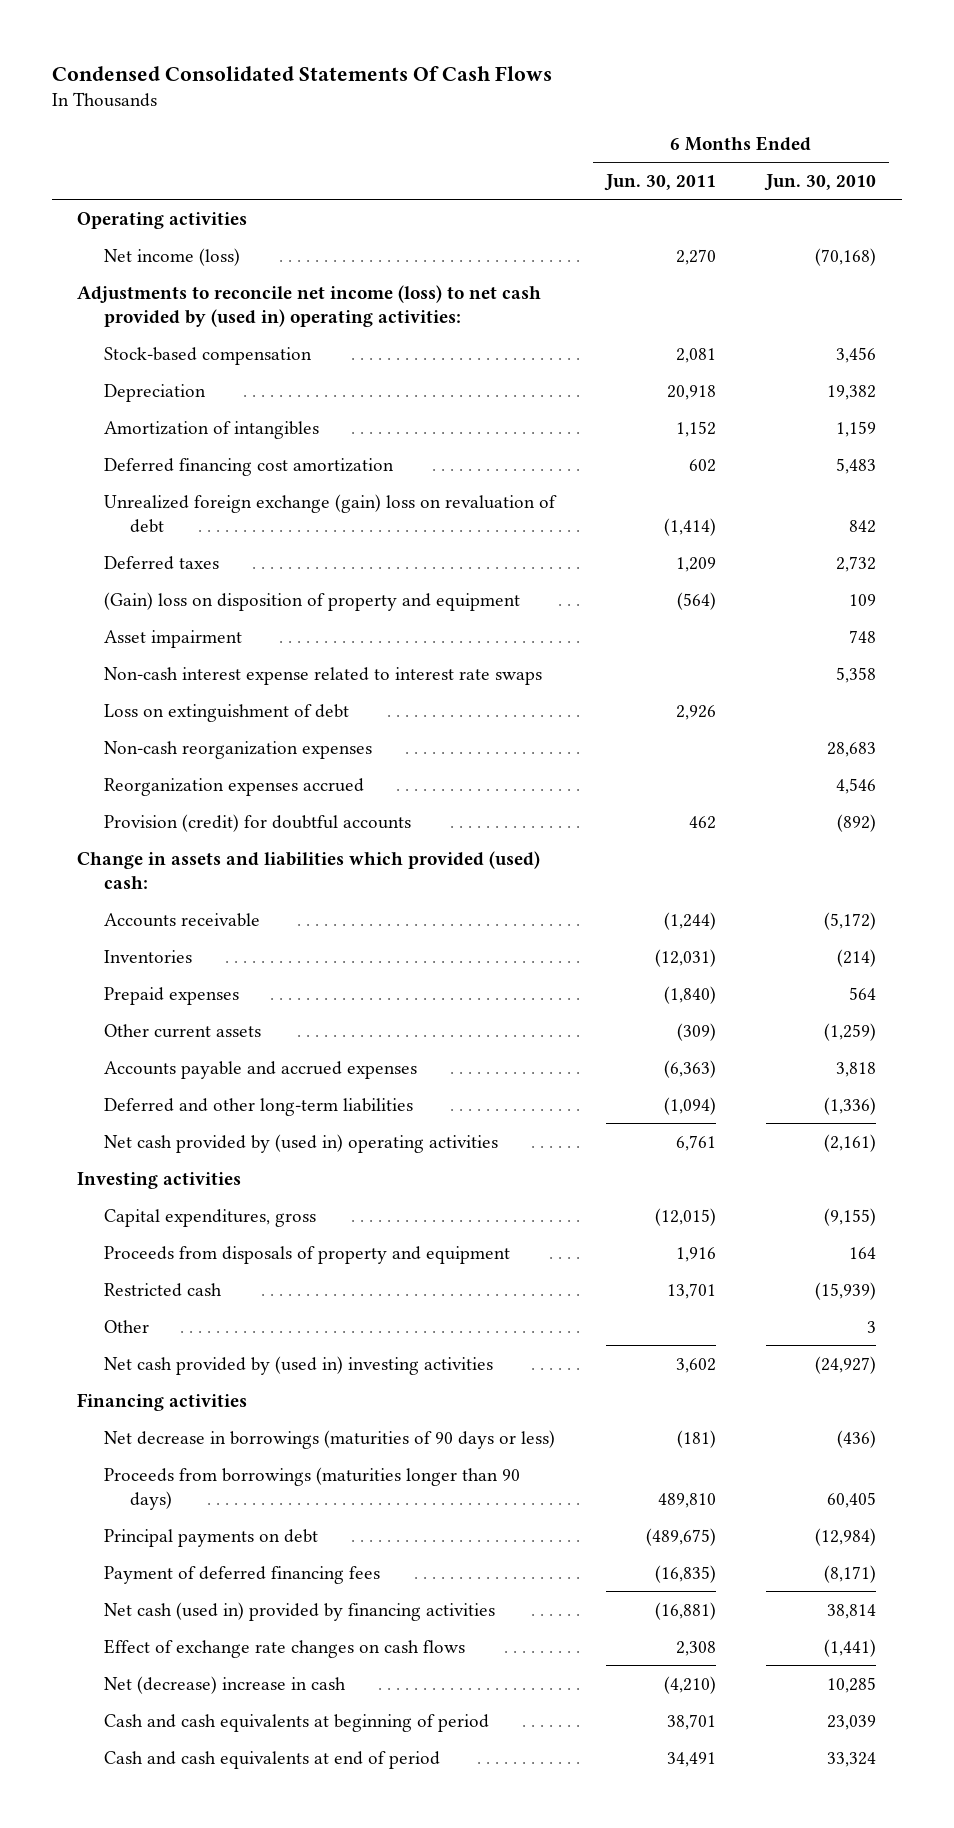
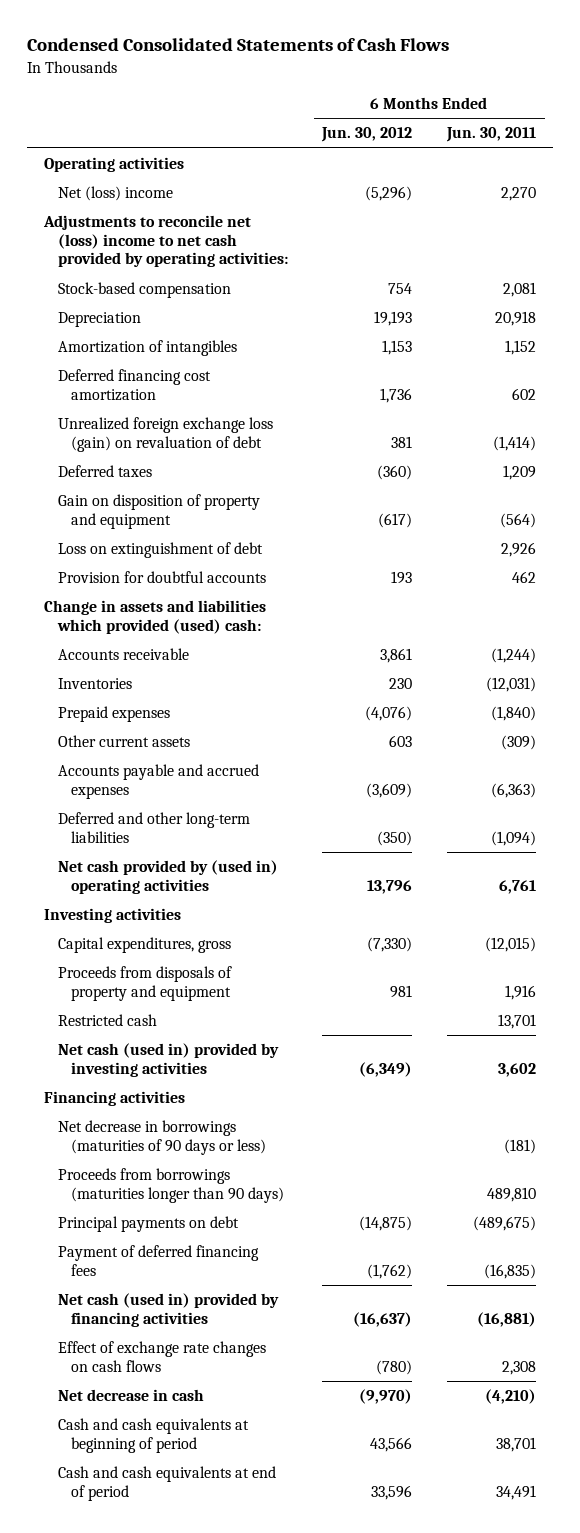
[51,65,552,81] Condensed Consolidated Statements Of Cash Flows -> [26,38,449,52] Condensed Consolidated Statements of Cash Flows
[764,173,877,191] Jun. 30, 2010 -> none
none -> [321,127,413,143] Jun. 30, 2012
[103,247,240,266] Net income (loss) -> [57,186,173,202] Net (loss) income
[77,284,542,327] Adjustments to reconcile net income (loss) to net cash provided by (used in) operating activities: -> [43,215,288,268] Adjustments to reconcile net (loss) income to net cash provided by operating activities:
[103,493,557,533] Unrealized foreign exchange (gain) loss on revaluation of debt -> [57,417,273,452] Unrealized foreign exchange loss (gain) on revaluation of debt
[103,629,242,648] Asset impairment -> none
[103,666,542,685] Non-cash interest expense related to interest rate swaps -> none
[103,591,520,611] (Gain) loss on disposition of property and equipment -> [57,494,260,529] Gain on disposition of property and equipment
[103,740,372,759] Non-cash reorganization expenses -> none
[103,777,364,796] Reorganization expenses accrued -> none
[103,813,411,832] Provision (credit) for doubtful accounts -> [57,571,266,584] Provision for doubtful accounts
[103,1319,149,1333] Other -> none
[103,1355,493,1375] Net cash provided by (used in) investing activities -> [57,1043,279,1077] Net cash (used in) provided by investing activities
[103,1675,346,1694] Net (decrease) increase in cash -> [57,1389,204,1402] Net decrease in cash

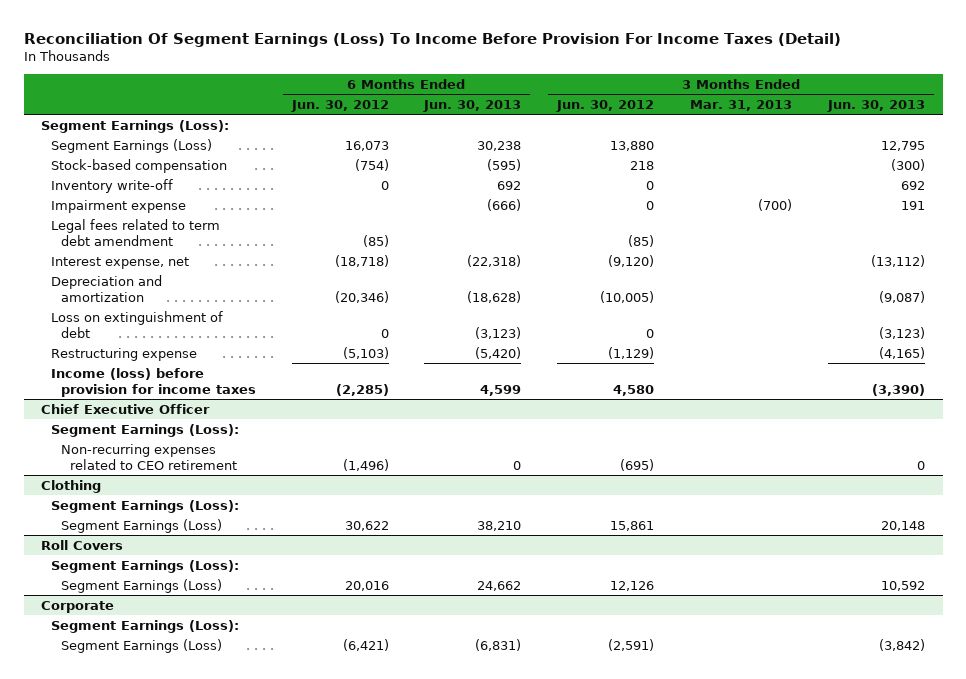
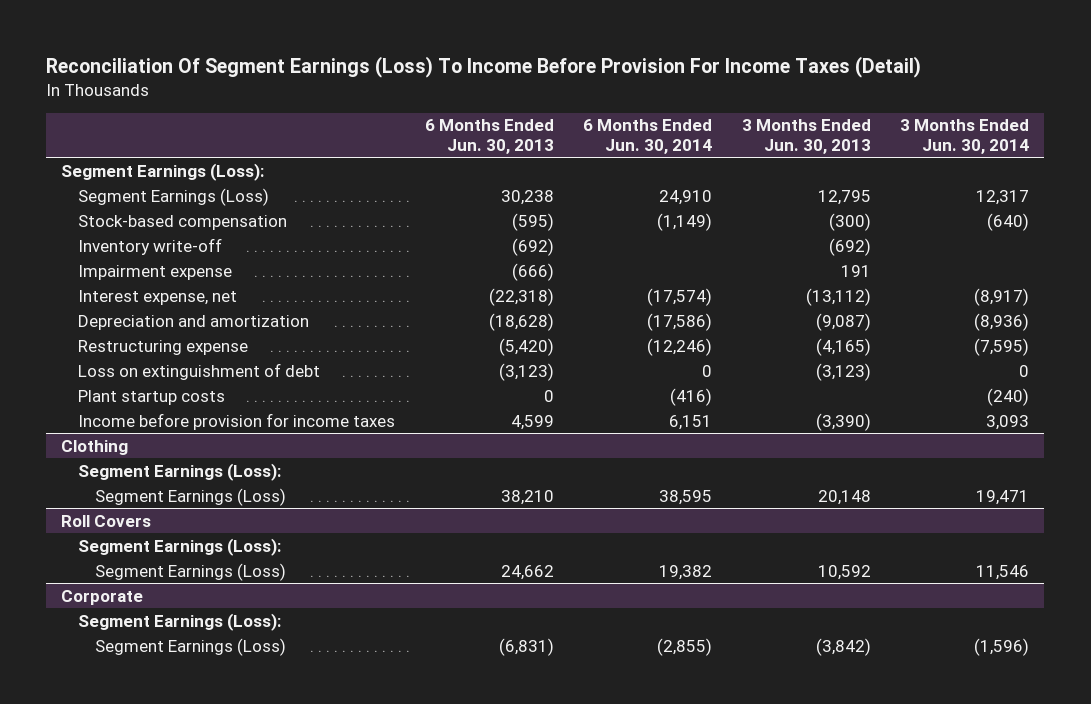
[290,99,389,112] Jun. 30, 2012 -> none
[556,99,655,112] Jun. 30, 2012 -> none
[690,99,793,111] Mar. 31, 2013 -> none
none -> [583,119,713,154] 6 Months Ended Jun. 30, 2014
none -> [900,119,1030,154] 3 Months Ended Jun. 30, 2014
[497,180,522,190] 692 -> [511,237,554,256] (692)
[900,180,925,190] 692 -> [828,237,871,256] (692)
[51,218,221,246] Legal fees related to term debt amendment -> none
[41,403,211,414] Chief Executive Officer -> none
[51,423,240,437] Segment Earnings (Loss): -> none
[60,443,238,470] Non-recurring expenses related to CEO retirement -> none
[51,310,224,338] Loss on extinguishment of debt -> [77,362,320,380] Loss on extinguishment of debt
none -> [77,389,225,405] Plant startup costs
[51,367,256,397] Income (loss) before provision for income taxes -> [77,412,395,430] Income before provision for income taxes

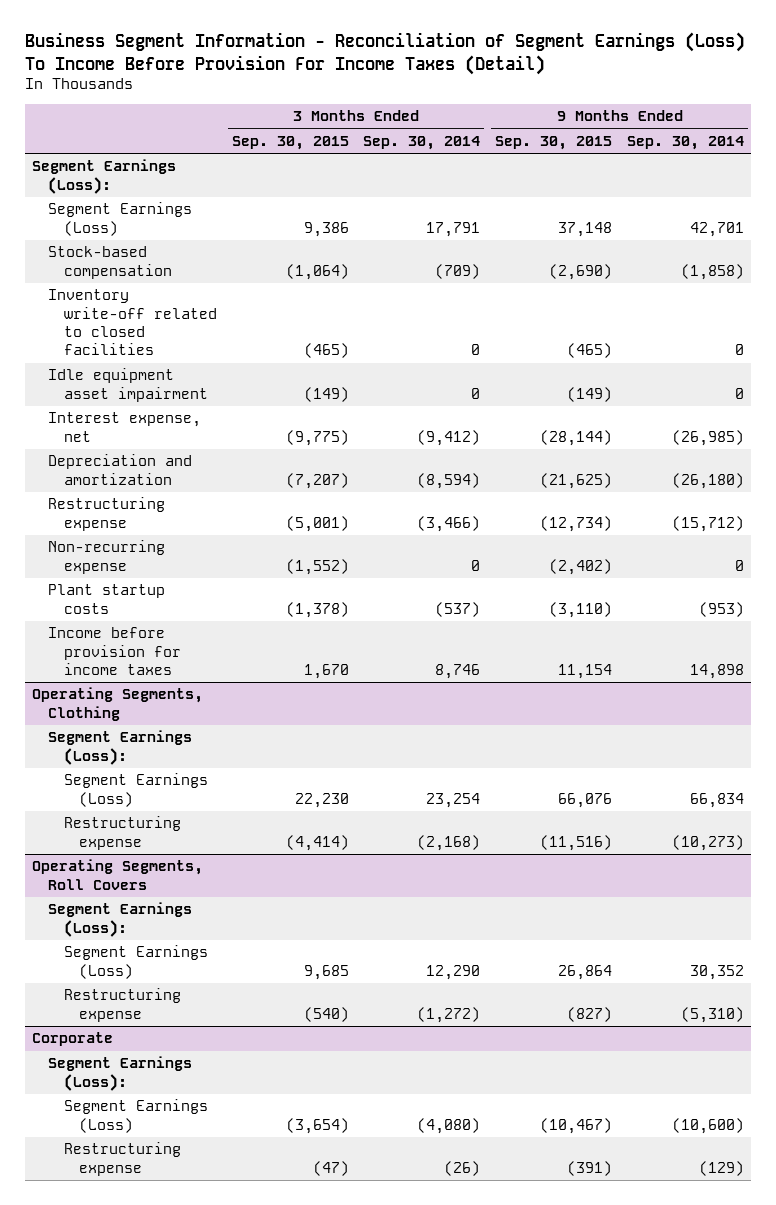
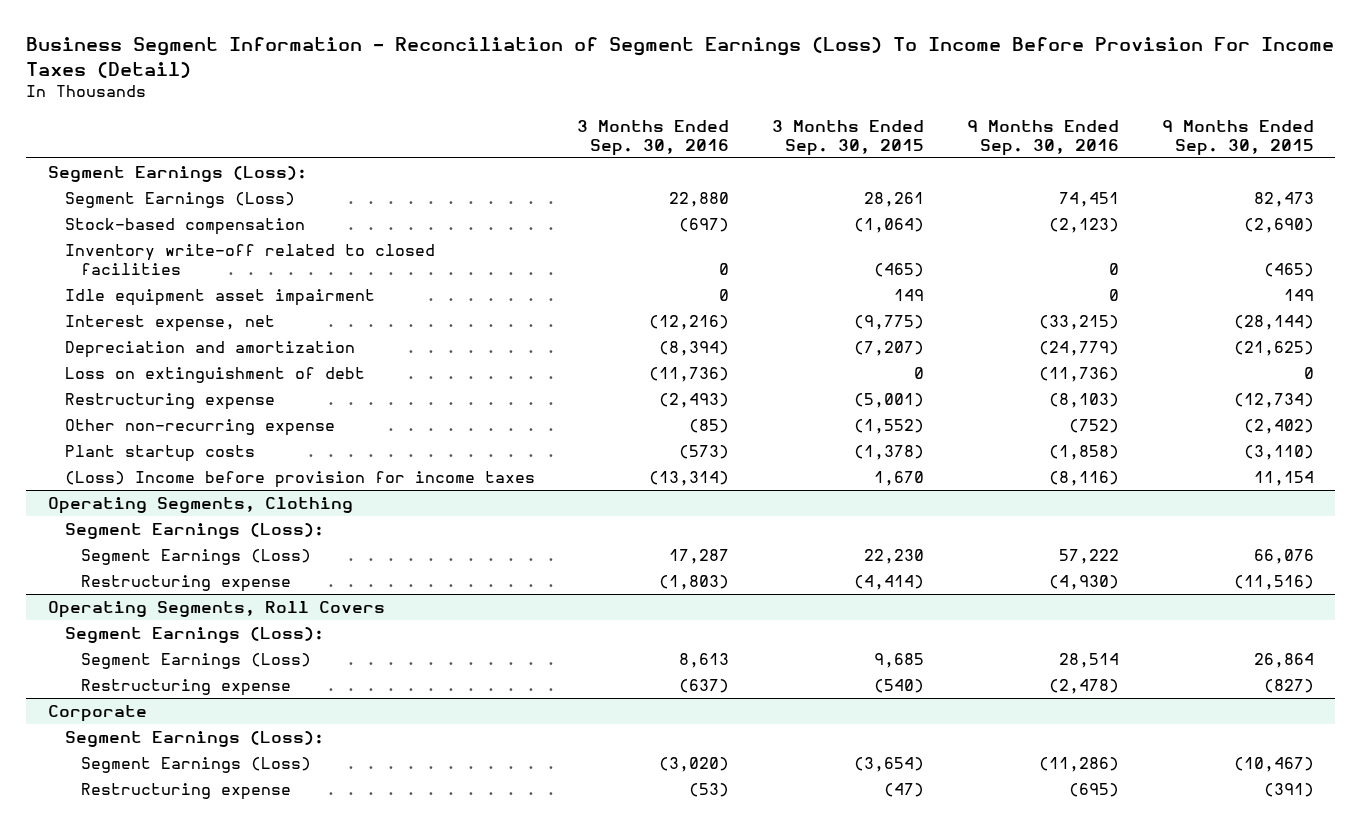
[363,135,481,150] Sep. 30, 2014 -> none
[626,135,744,150] Sep. 30, 2014 -> none
none -> [577,120,730,156] 3 Months Ended Sep. 30, 2016
none -> [966,120,1119,156] 9 Months Ended Sep. 30, 2016
[303,221,349,237] 9,386 -> [864,192,925,208] 28,261
[558,221,613,237] 37,148 -> [1253,192,1314,208] 82,473
[303,386,349,402] (149) -> [894,289,925,302] 149
[567,386,613,402] (149) -> [1283,289,1314,302] 149
none -> [64,367,365,384] Loss on extinguishment of debt
[47,540,165,574] Non-recurring expense -> [64,419,335,437] Other non-recurring expense
[47,627,181,676] Income before provision for income taxes -> [64,471,535,489] (Loss) Income before provision for income taxes

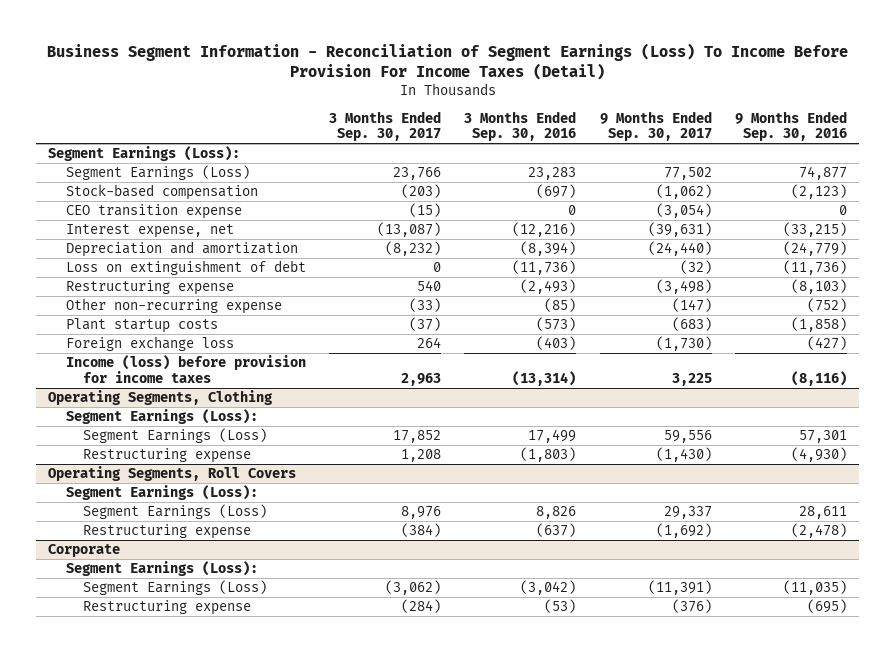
[772,120,925,156] 3 Months Ended Sep. 30, 2015 -> none
[1161,120,1314,156] 9 Months Ended Sep. 30, 2015 -> none
none -> [329,110,442,142] 3 Months Ended Sep. 30, 2017
none -> [599,110,712,142] 9 Months Ended Sep. 30, 2017
[669,192,730,208] 22,880 -> [528,167,577,181] 23,283
[1058,192,1119,208] 74,451 -> [799,166,848,181] 74,877
[64,244,435,275] Inventory write-off related to closed facilities -> none
[64,289,375,307] Idle equipment asset impairment -> none
none -> [65,204,242,220] CEO transition expense
none -> [65,336,234,352] Foreign exchange loss
[64,471,535,489] (Loss) Income before provision for income taxes -> [65,355,306,383] Income (loss) before provision for income taxes
[669,549,730,565] 17,287 -> [528,429,577,444] 17,499
[1058,549,1119,565] 57,222 -> [799,430,848,444] 57,301
[679,653,730,669] 8,613 -> [536,506,577,520] 8,826
[1058,653,1119,669] 28,514 -> [799,506,848,520] 28,611
[659,757,730,773] (3,020) -> [520,580,577,596] (3,042)
[1038,757,1119,773] (11,286) -> [783,580,848,596] (11,035)

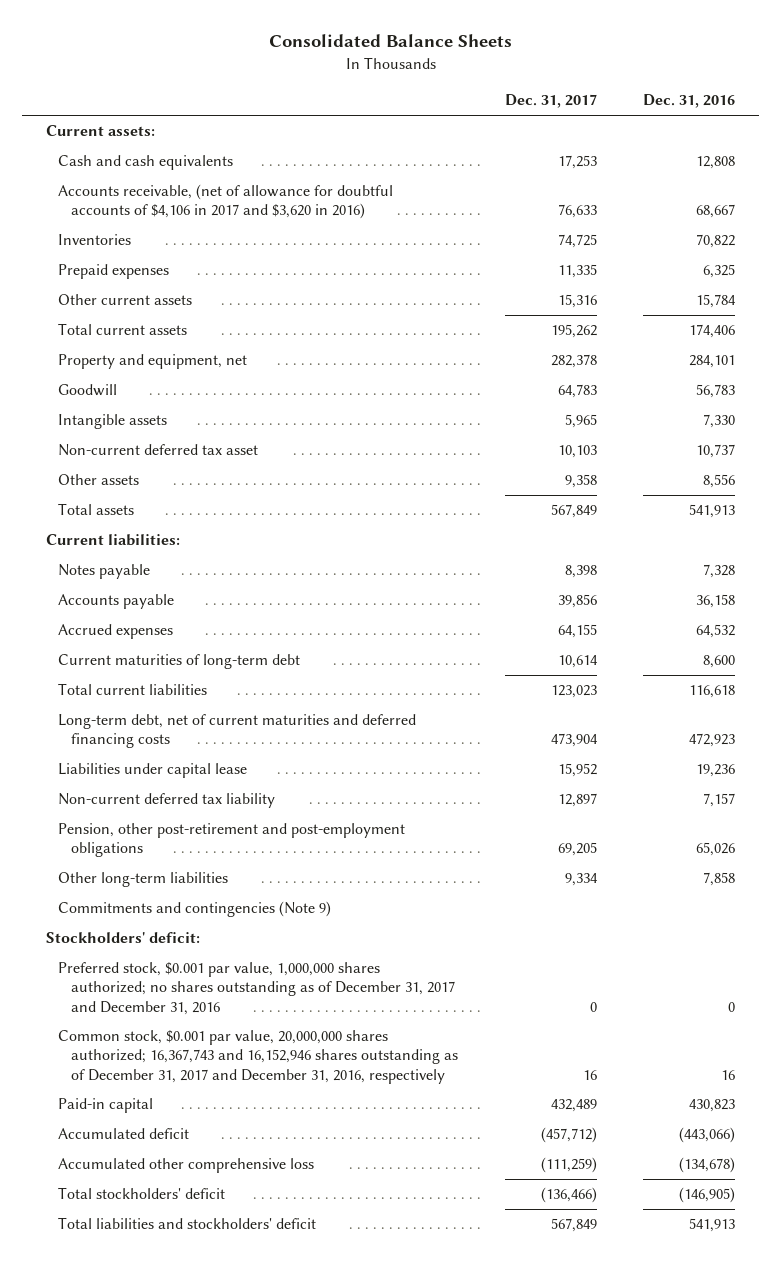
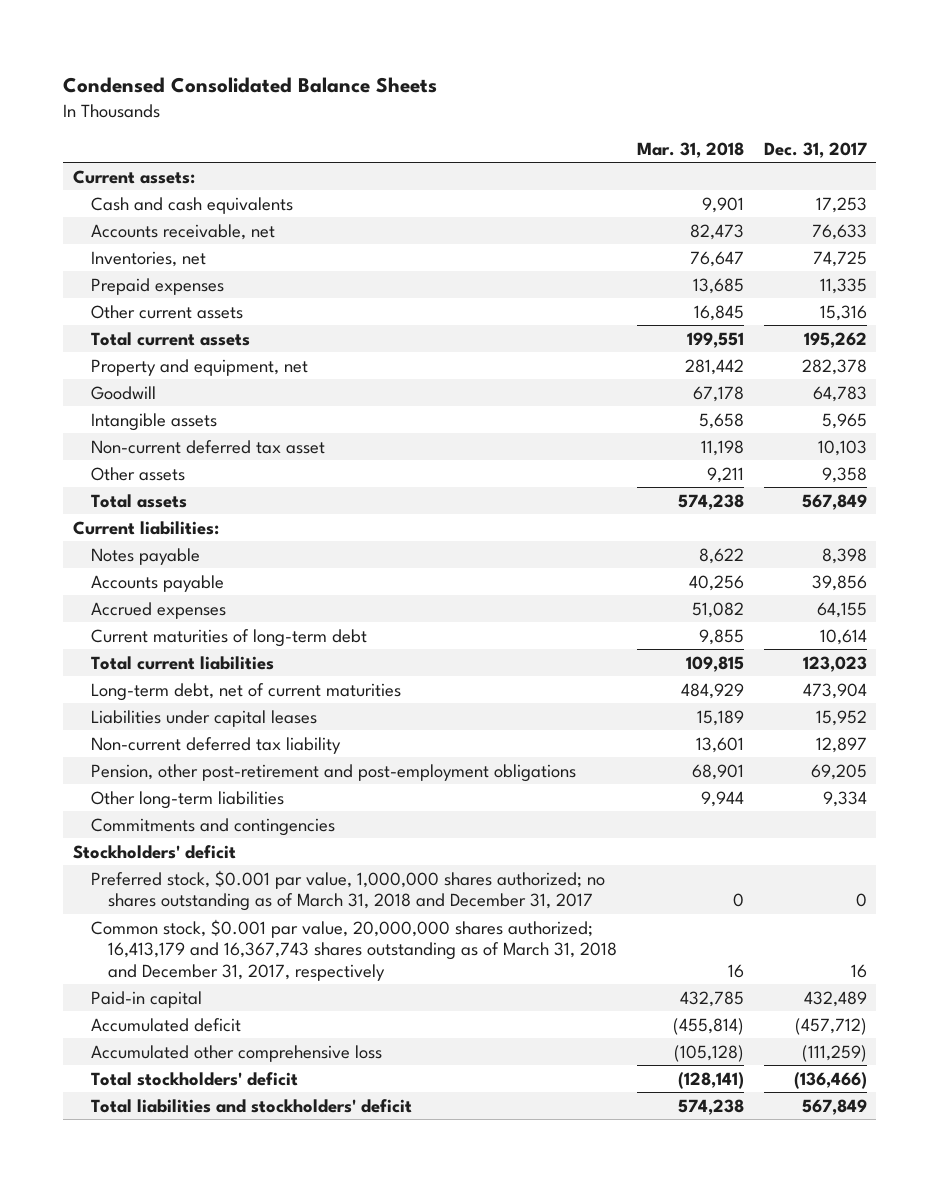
[268,34,512,48] Consolidated Balance Sheets -> [63,76,438,93] Condensed Consolidated Balance Sheets
[643,94,736,109] Dec. 31, 2016 -> none
none -> [636,141,744,158] Mar. 31, 2018
[58,184,394,220] Accounts receivable, (net of allowance for doubtful accounts of $4,106 in 2017 and $3,620 in 2016) -> [90,223,275,240] Accounts receivable, net
[58,234,132,246] Inventories -> [90,250,206,267] Inventories, net
[58,714,417,749] Long-term debt, net of current maturities and deferred financing costs -> [90,682,401,701] Long-term debt, net of current maturities
[58,763,248,779] Liabilities under capital lease -> [90,709,317,727] Liabilities under capital leases
[58,901,332,918] Commitments and contingencies (Note 9) -> [90,817,335,836] Commitments and contingencies
[45,932,200,944] Stockholders' deficit: -> [73,844,237,859] Stockholders' deficit
[58,962,456,1015] Preferred stock, $0.001 par value, 1,000,000 shares authorized; no shares outstanding as of December 31, 2017 and December 31, 2016 -> [90,869,605,912] Preferred stock, $0.001 par value, 1,000,000 shares authorized; no shares outstanding as of March 31, 2018 and December 31, 2017
[58,1030,459,1084] Common stock, $0.001 par value, 20,000,000 shares authorized; 16,367,743 and 16,152,946 shares outstanding as of December 31, 2017 and December 31, 2016, respectively -> [90,918,618,981] Common stock, $0.001 par value, 20,000,000 shares authorized; 16,413,179 and 16,367,743 shares outstanding as of March 31, 2018 and December 31, 2017, respectively

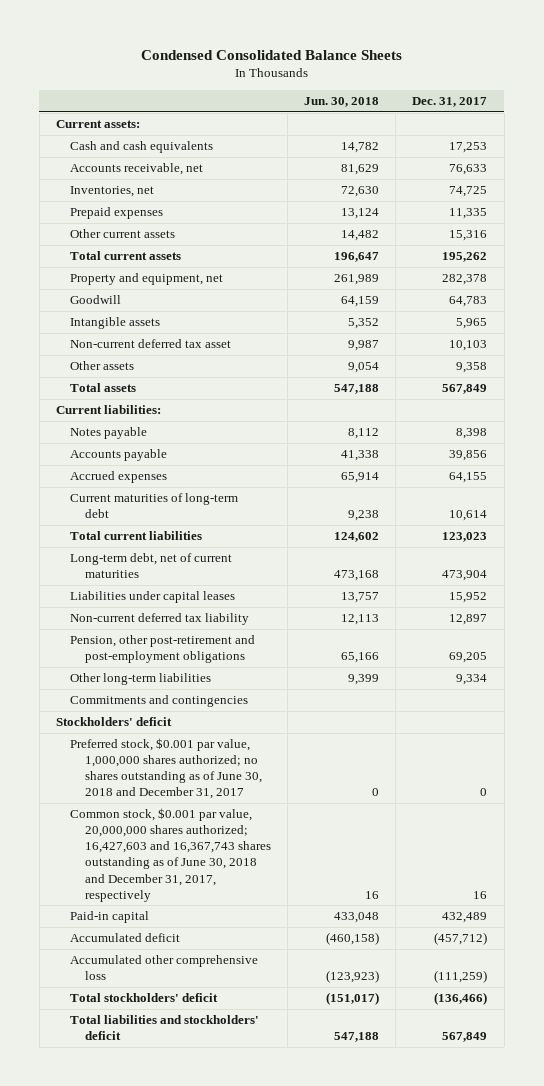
[636,141,744,158] Mar. 31, 2018 -> none
none -> [303,97,379,108] Jun. 30, 2018
[90,869,605,912] Preferred stock, $0.001 par value, 1,000,000 shares authorized; no shares outstanding as of March 31, 2018 and December 31, 2017 -> [70,737,262,800] Preferred stock, $0.001 par value, 1,000,000 shares authorized; no shares outstanding as of June 30, 2018 and December 31, 2017
[90,918,618,981] Common stock, $0.001 par value, 20,000,000 shares authorized; 16,413,179 and 16,367,743 shares outstanding as of March 31, 2018 and December 31, 2017, respectively -> [70,807,271,902] Common stock, $0.001 par value, 20,000,000 shares authorized; 16,427,603 and 16,367,743 shares outstanding as of June 30, 2018 and December 31, 2017, respectively

